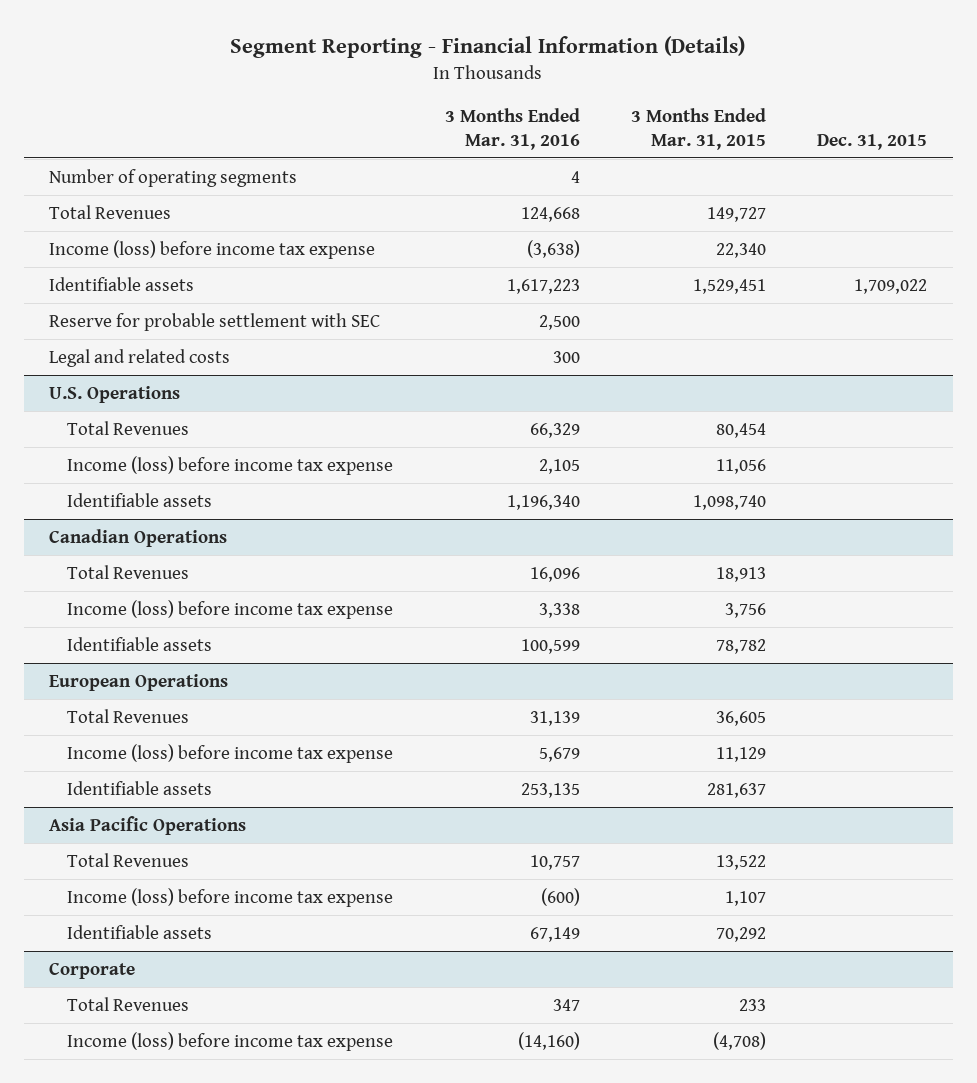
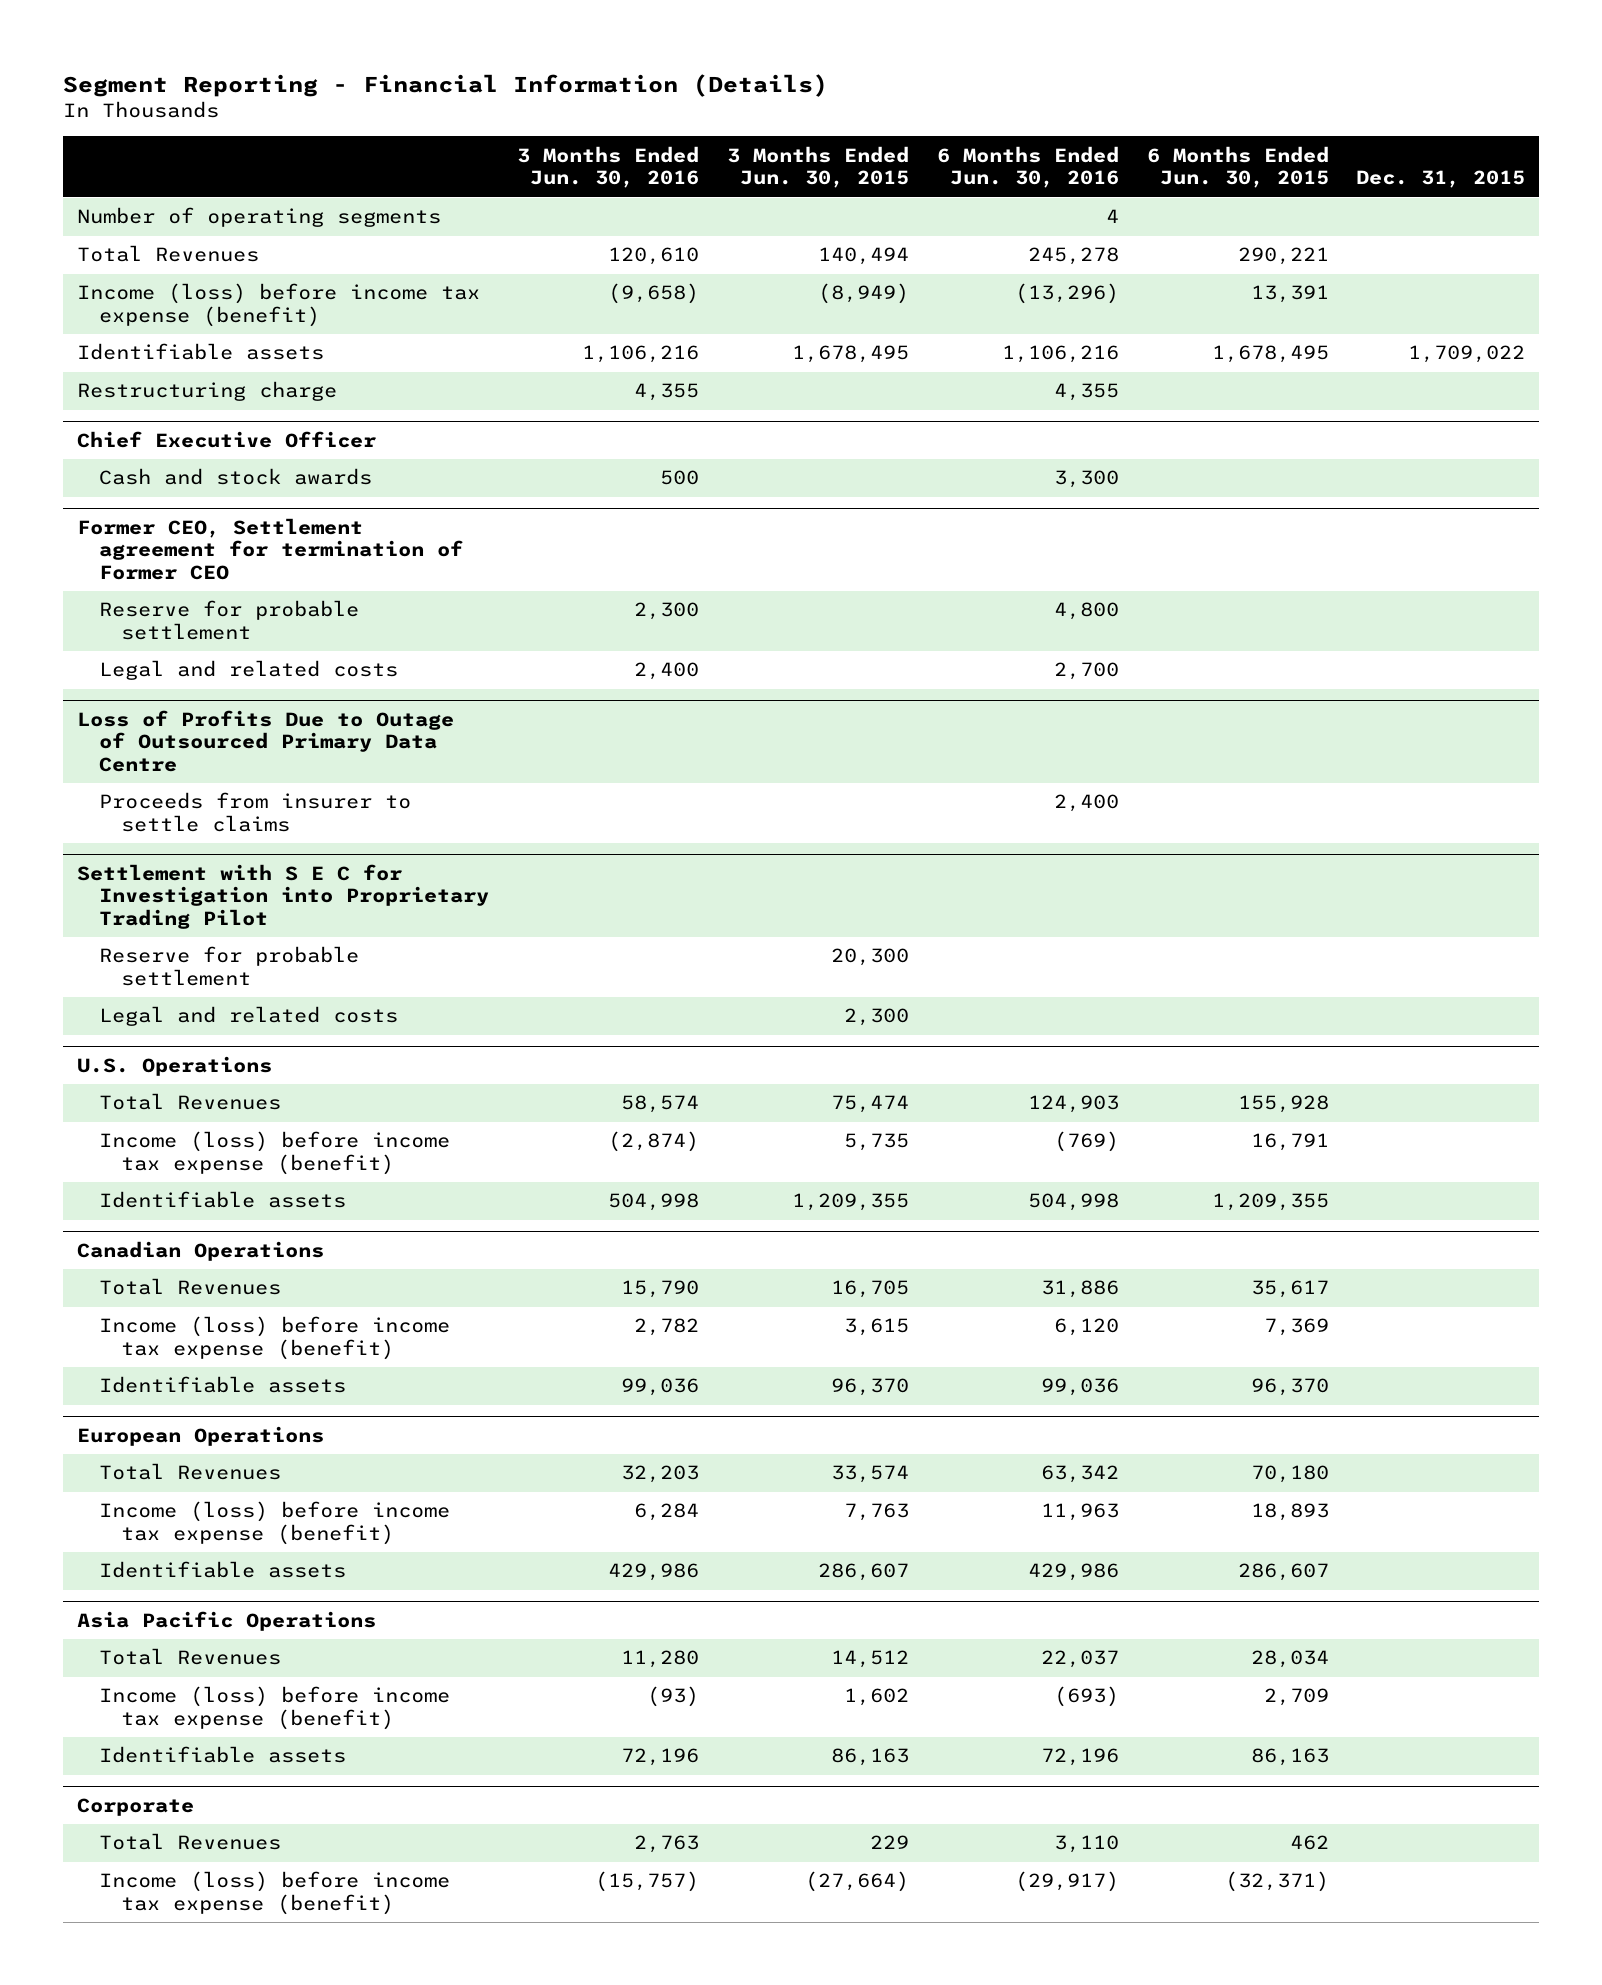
[444,107,580,151] 3 Months Ended Mar. 31, 2016 -> none
[630,107,766,151] 3 Months Ended Mar. 31, 2015 -> none
none -> [516,145,699,189] 3 Months Ended Jun. 30, 2016
none -> [726,145,909,189] 3 Months Ended Jun. 30, 2015
none -> [936,145,1119,189] 6 Months Ended Jun. 30, 2016
none -> [1146,145,1329,189] 6 Months Ended Jun. 30, 2015
[49,239,376,259] Income (loss) before income tax expense -> [76,283,480,328] Income (loss) before income tax expense (benefit)
[49,312,381,331] Reserve for probable settlement with SEC -> none
[49,348,231,367] Legal and related costs -> none
none -> [76,381,337,402] Restructuring charge
none -> [76,430,377,448] Chief Executive Officer
none -> [98,468,372,486] Cash and stock awards
none -> [76,517,463,580] Former CEO, Settlement agreement for termination of Former CEO
none -> [98,600,359,641] Reserve for probable settlement
none -> [98,660,398,681] Legal and related costs
none -> [76,709,454,772] Loss of Profits Due to Outage of Outsourced Primary Data Centre
none -> [98,792,411,833] Proceeds from insurer to settle claims
none -> [76,863,489,929] Settlement with S E C for Investigation into Proprietary Trading Pilot
none -> [98,946,359,987] Reserve for probable settlement
none -> [98,1006,398,1027] Legal and related costs
[67,455,394,475] Income (loss) before income tax expense -> [98,1131,450,1176] Income (loss) before income tax expense (benefit)
[67,599,394,619] Income (loss) before income tax expense -> [98,1316,450,1361] Income (loss) before income tax expense (benefit)
[67,743,394,763] Income (loss) before income tax expense -> [98,1501,450,1546] Income (loss) before income tax expense (benefit)
[67,887,394,907] Income (loss) before income tax expense -> [98,1686,450,1731] Income (loss) before income tax expense (benefit)
[67,1031,394,1051] Income (loss) before income tax expense -> [98,1871,450,1916] Income (loss) before income tax expense (benefit)

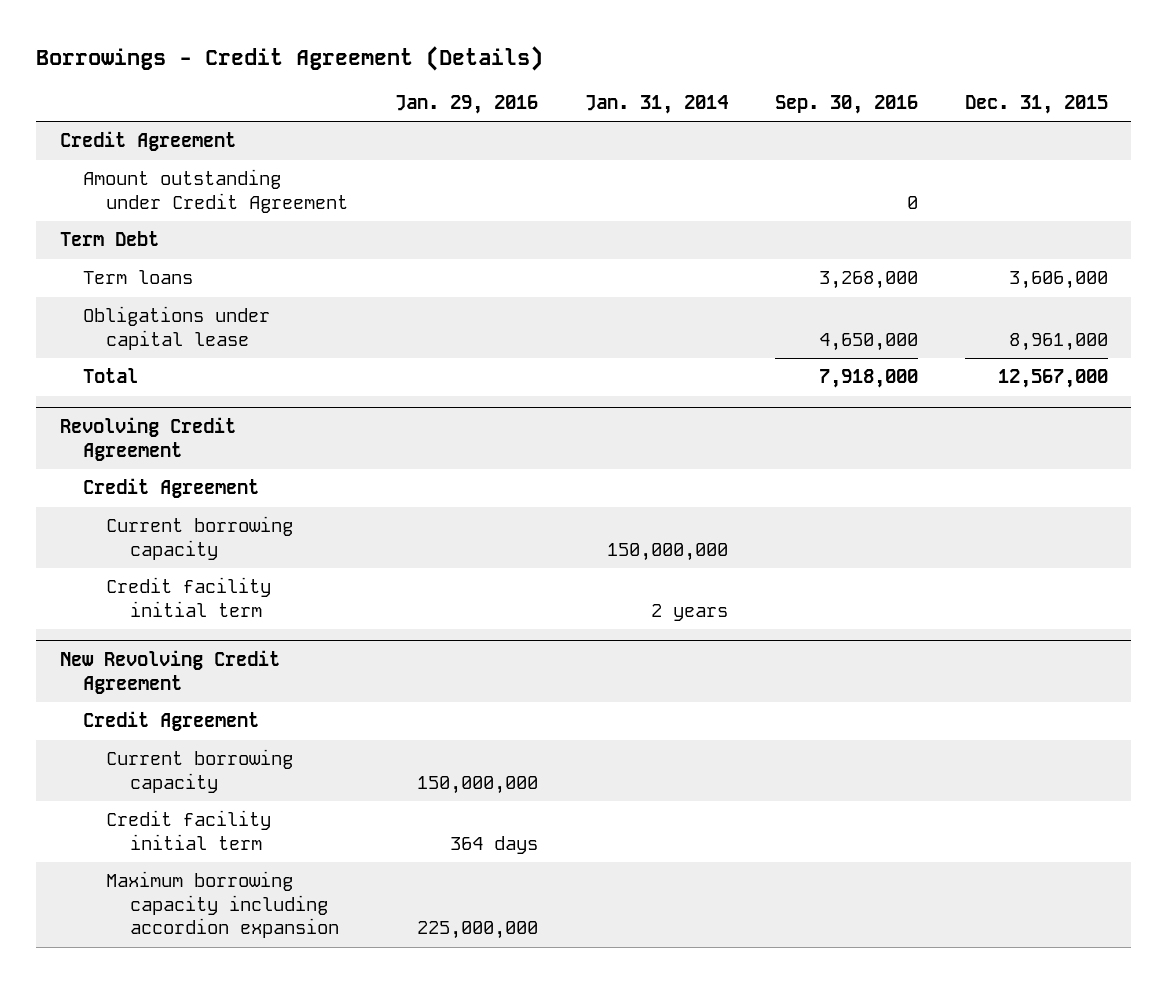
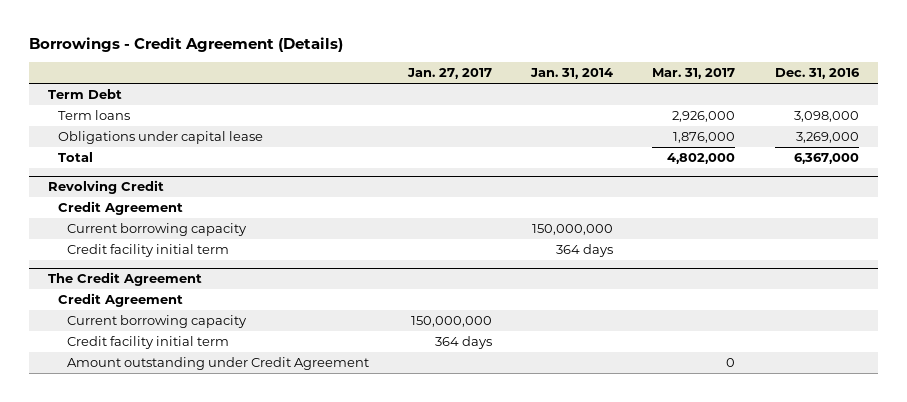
[395,94,539,114] Jan. 29, 2016 -> none
[774,94,918,114] Sep. 30, 2016 -> none
[964,94,1108,114] Dec. 31, 2015 -> none
none -> [407,68,493,80] Jan. 27, 2017
none -> [652,68,736,80] Mar. 31, 2017
none -> [774,68,860,80] Dec. 31, 2016
[59,131,236,152] Credit Agreement -> none
[82,169,349,213] Amount outstanding under Credit Agreement -> none
[59,417,236,461] Revolving Credit Agreement -> [48,180,165,195] Revolving Credit
[59,650,280,694] New Revolving Credit Agreement -> none
[82,711,259,732] Credit Agreement -> none
[106,749,294,793] Current borrowing capacity -> none
[106,810,272,850] Credit facility initial term -> none
[106,871,339,939] Maximum borrowing capacity including accordion expansion -> none
[651,603,729,621] 2 years -> [556,244,614,258] 364 days
none -> [48,272,203,287] The Credit Agreement
none -> [57,293,183,308] Credit Agreement
none -> [66,315,247,329] Current borrowing capacity
none -> [66,336,229,350] Credit facility initial term
none -> [66,357,369,371] Amount outstanding under Credit Agreement

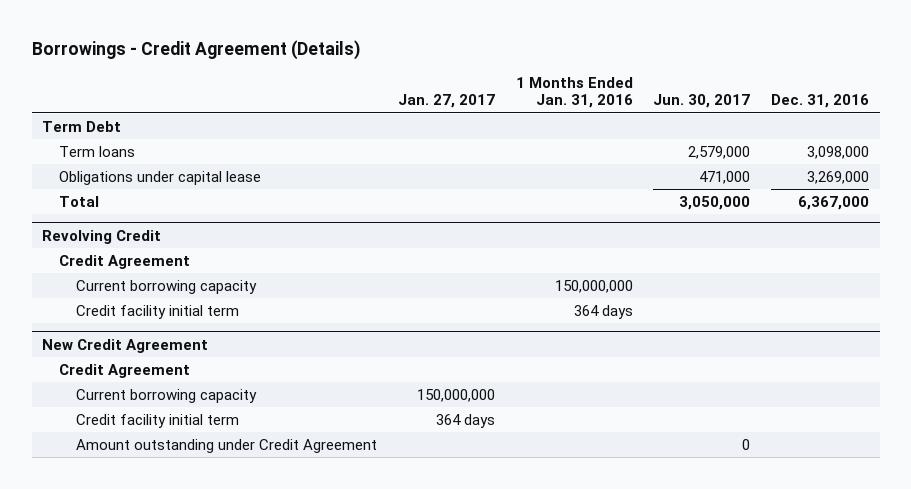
[530,68,614,80] Jan. 31, 2014 -> none
[652,68,736,80] Mar. 31, 2017 -> none
none -> [515,76,633,109] 1 Months Ended Jan. 31, 2016
none -> [653,94,751,109] Jun. 30, 2017
[48,272,203,287] The Credit Agreement -> [42,338,209,353] New Credit Agreement

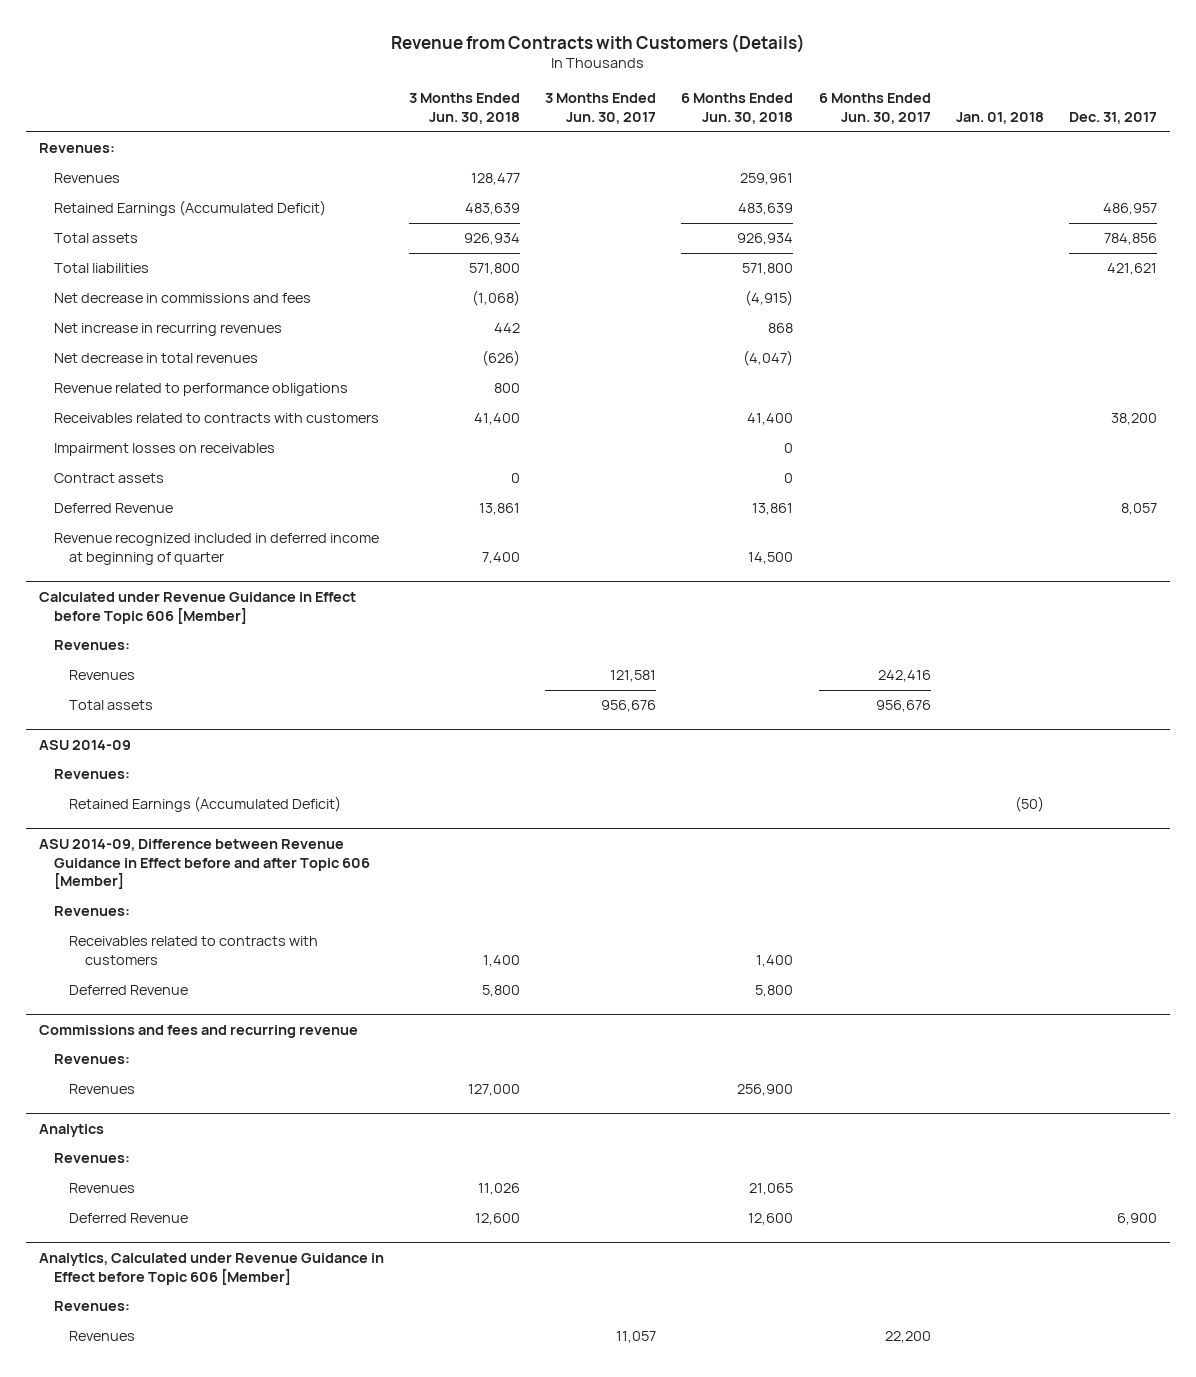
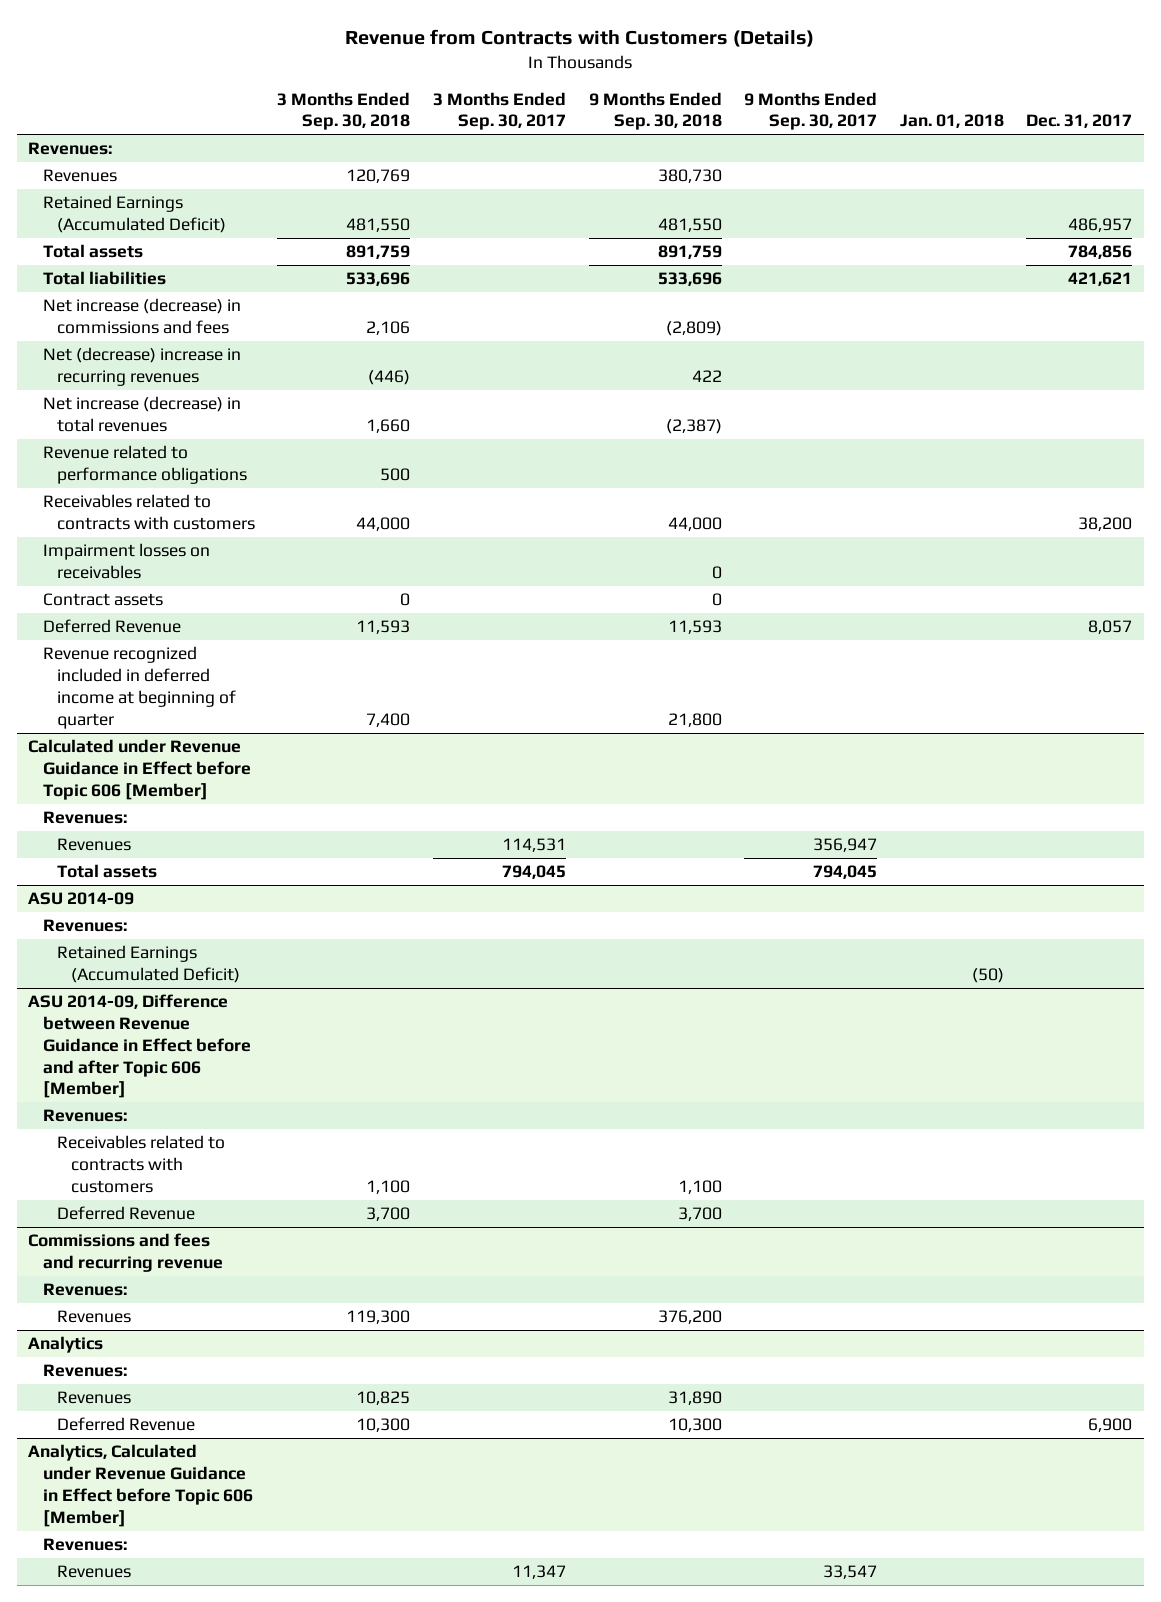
[408,93,520,124] 3 Months Ended Jun. 30, 2018 -> none
[545,93,657,124] 3 Months Ended Jun. 30, 2017 -> none
[681,93,794,124] 6 Months Ended Jun. 30, 2018 -> none
[818,93,931,124] 6 Months Ended Jun. 30, 2017 -> none
none -> [277,91,411,131] 3 Months Ended Sep. 30, 2018
none -> [432,91,566,131] 3 Months Ended Sep. 30, 2017
none -> [588,91,722,131] 9 Months Ended Sep. 30, 2018
none -> [744,91,878,131] 9 Months Ended Sep. 30, 2017
[53,293,311,304] Net decrease in commissions and fees -> [42,298,241,335] Net increase (decrease) in commissions and fees
[53,323,282,337] Net increase in recurring revenues -> [42,347,241,387] Net (decrease) increase in recurring revenues
[53,353,258,364] Net decrease in total revenues -> [42,396,241,433] Net increase (decrease) in total revenues

